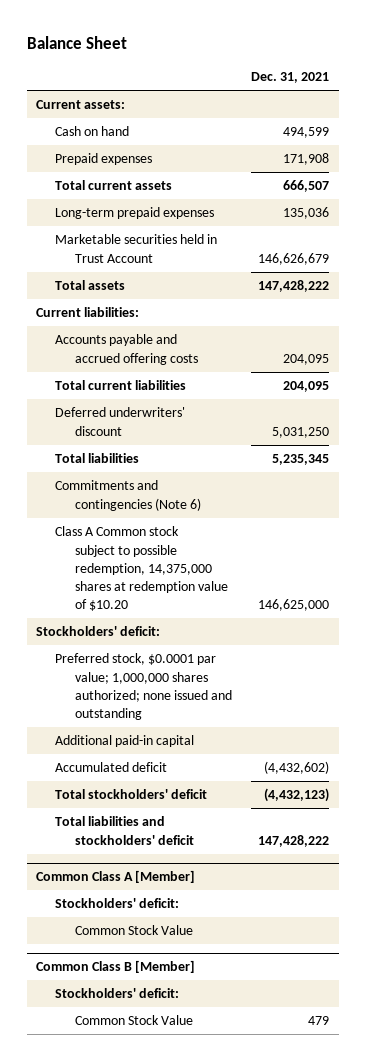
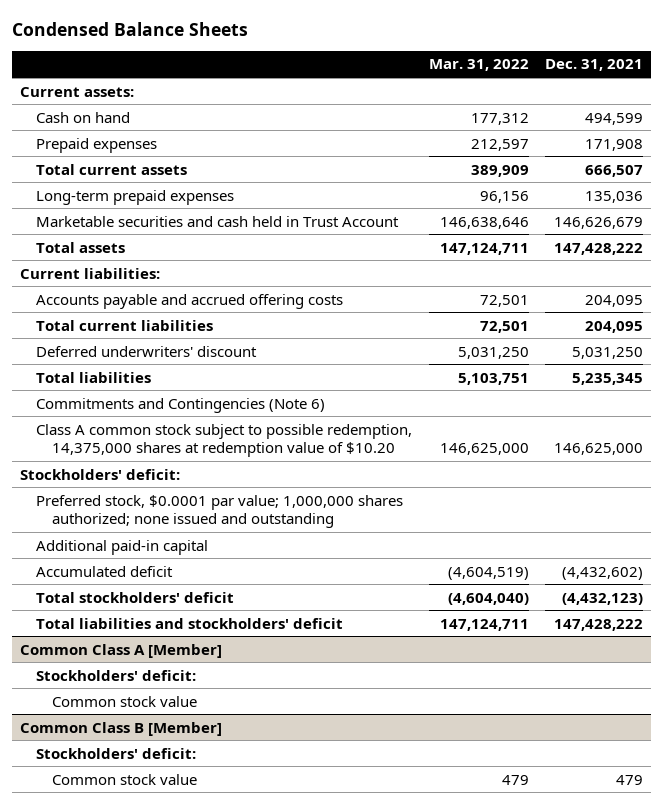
[26,35,127,49] Balance Sheet -> [12,21,249,36] Condensed Balance Sheets
none -> [428,59,529,72] Mar. 31, 2022
[55,234,218,263] Marketable securities held in Trust Account -> [36,215,400,227] Marketable securities and cash held in Trust Account
[55,480,201,511] Commitments and contingencies (Note 6) -> [36,397,326,413] Commitments and Contingencies (Note 6)
[55,526,228,612] Class A Common stock subject to possible redemption, 14,375,000 shares at redemption value of $10.20 -> [36,423,413,457] Class A common stock subject to possible redemption, 14,375,000 shares at redemption value of $10.20
[74,925,193,936] Common Stock Value -> [52,695,198,707] Common stock value
[74,1015,193,1026] Common Stock Value -> [52,773,198,785] Common stock value

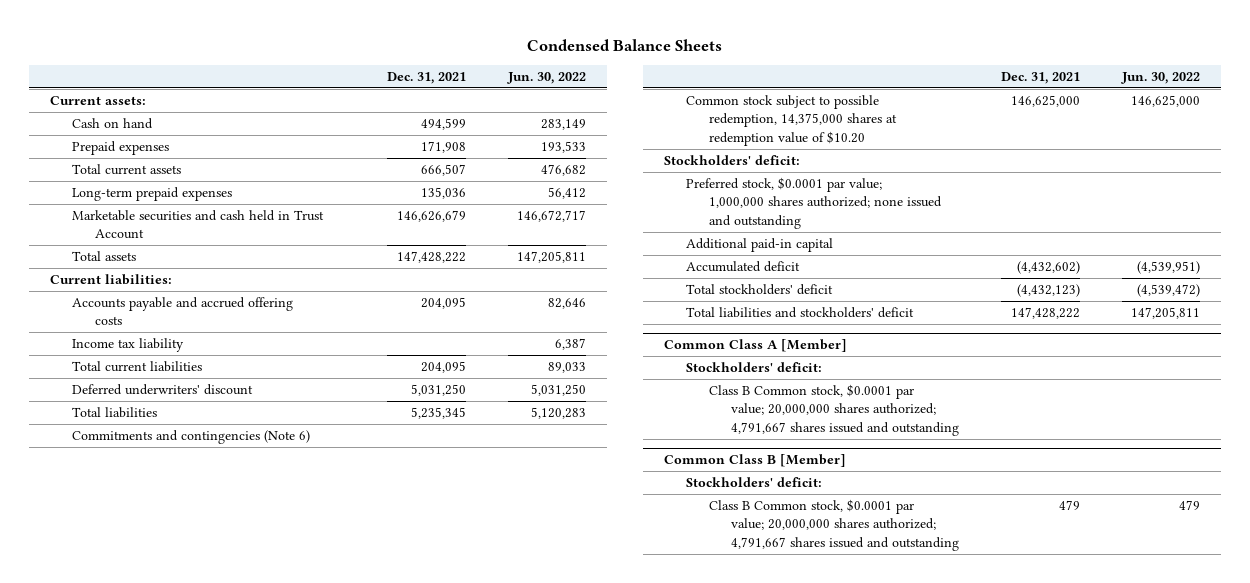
[428,59,529,72] Mar. 31, 2022 -> none
none -> [507,72,587,85] Jun. 30, 2022
none -> [72,337,185,352] Income tax liability
[36,397,326,413] Commitments and Contingencies (Note 6) -> [72,429,311,444] Commitments and contingencies (Note 6)
[36,423,413,457] Class A common stock subject to possible redemption, 14,375,000 shares at redemption value of $10.20 -> [686,94,897,146] Common stock subject to possible redemption, 14,375,000 shares at redemption value of $10.20
[52,695,198,707] Common stock value -> [708,383,960,436] Class B Common stock, $0.0001 par value; 20,000,000 shares authorized; 4,791,667 shares issued and outstanding
[52,773,198,785] Common stock value -> [708,498,960,551] Class B Common stock, $0.0001 par value; 20,000,000 shares authorized; 4,791,667 shares issued and outstanding

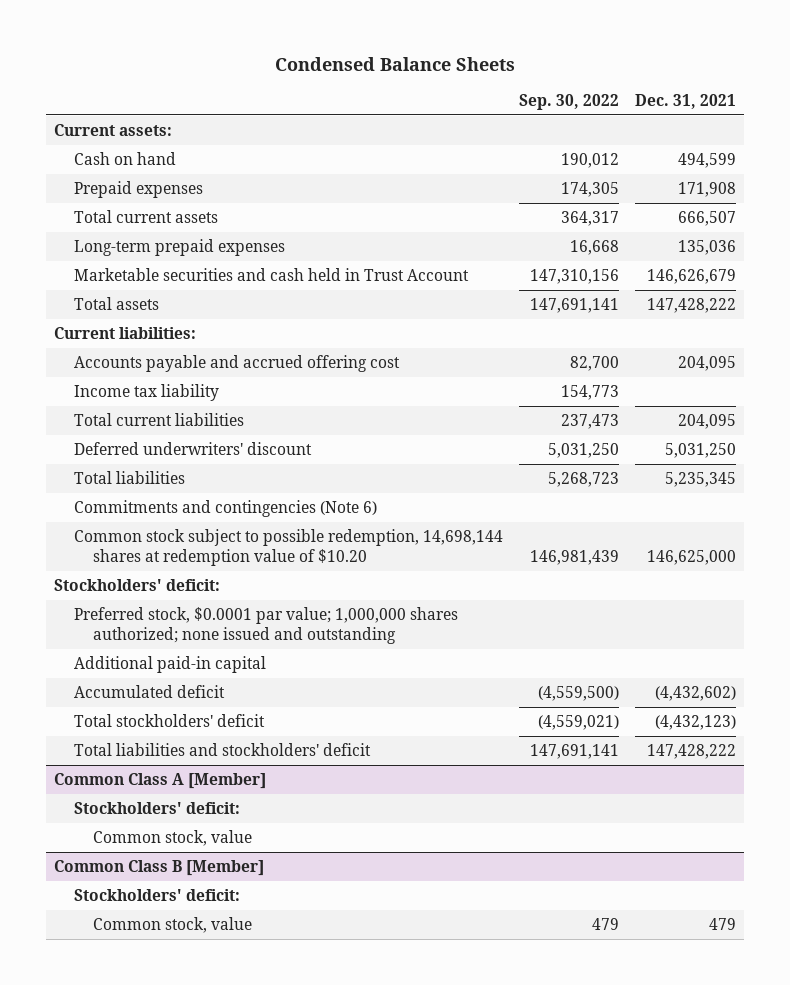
[507,72,587,85] Jun. 30, 2022 -> none
none -> [518,94,619,111] Sep. 30, 2022
[72,296,294,326] Accounts payable and accrued offering costs -> [73,354,400,372] Accounts payable and accrued offering cost
[686,94,897,146] Common stock subject to possible redemption, 14,375,000 shares at redemption value of $10.20 -> [73,528,503,567] Common stock subject to possible redemption, 14,698,144 shares at redemption value of $10.20
[708,383,960,436] Class B Common stock, $0.0001 par value; 20,000,000 shares authorized; 4,791,667 shares issued and outstanding -> [92,829,252,846] Common stock, value
[708,498,960,551] Class B Common stock, $0.0001 par value; 20,000,000 shares authorized; 4,791,667 shares issued and outstanding -> [92,916,252,933] Common stock, value

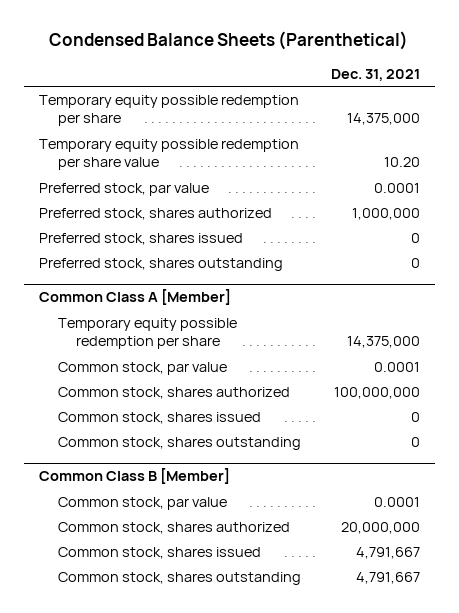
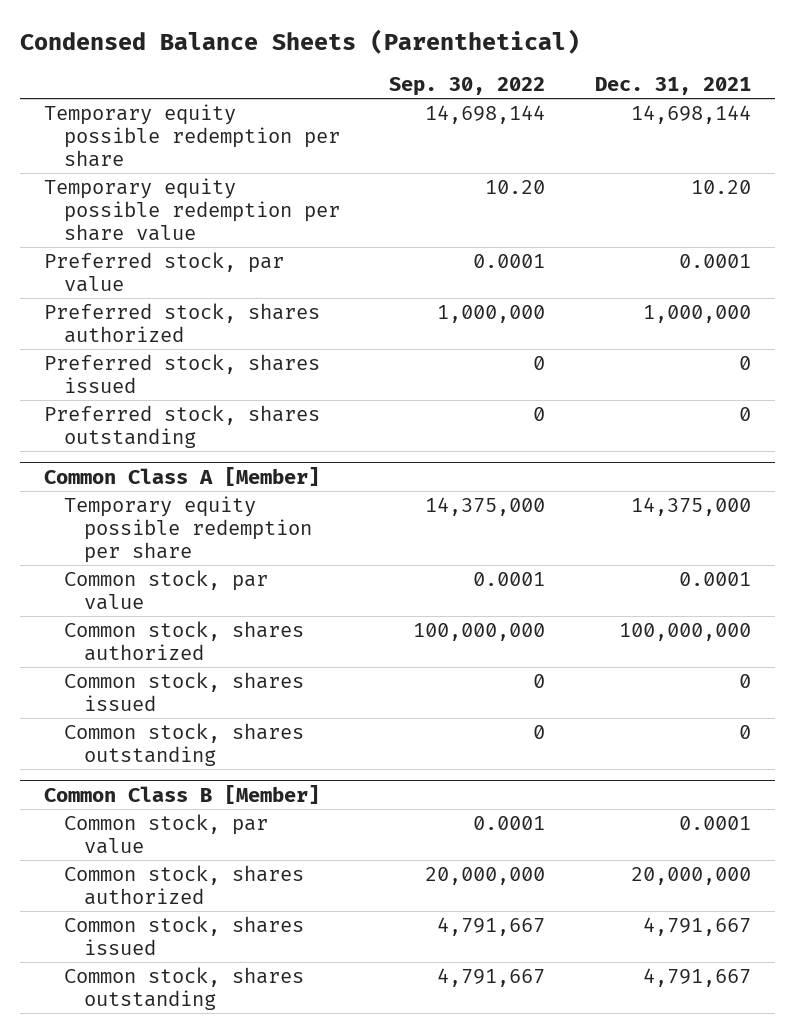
none -> [389,77,546,97] Sep. 30, 2022
[347,113,421,126] 14,375,000 -> [630,105,751,125] 14,698,144

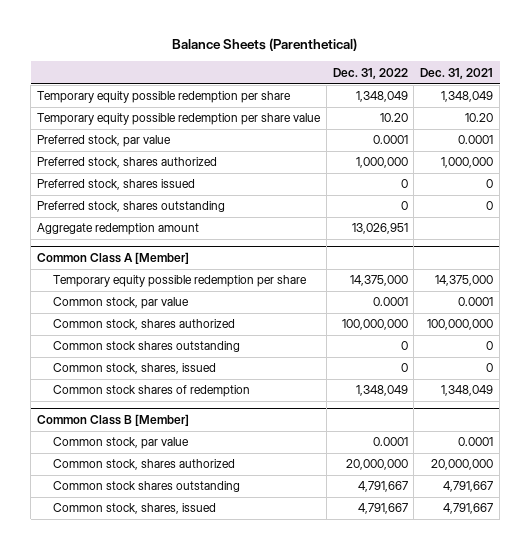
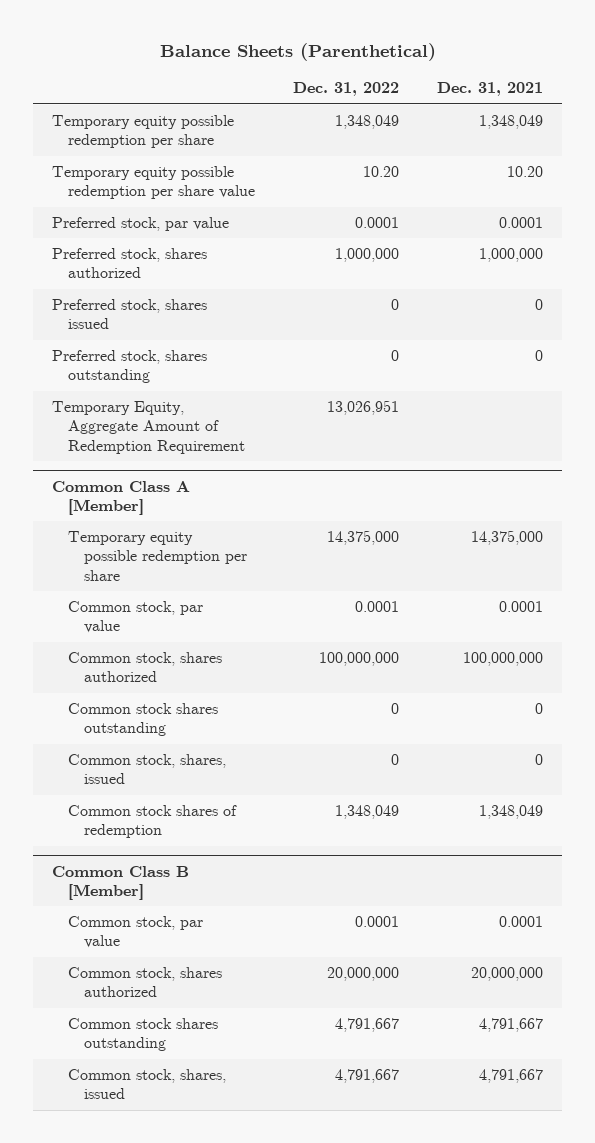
[37,223,200,236] Aggregate redemption amount -> [51,401,245,454] Temporary Equity, Aggregate Amount of Redemption Requirement

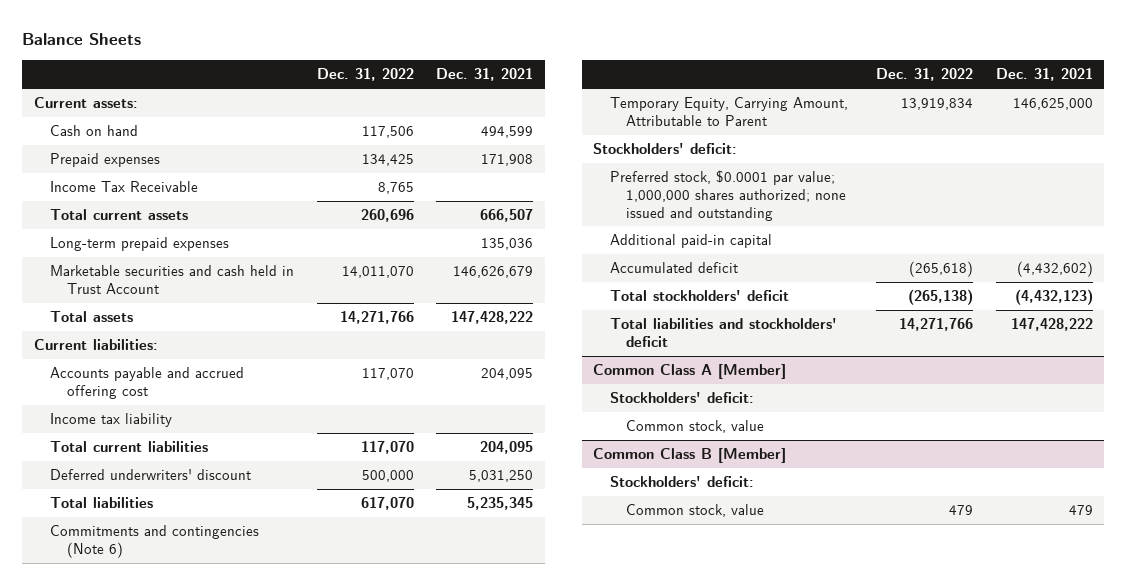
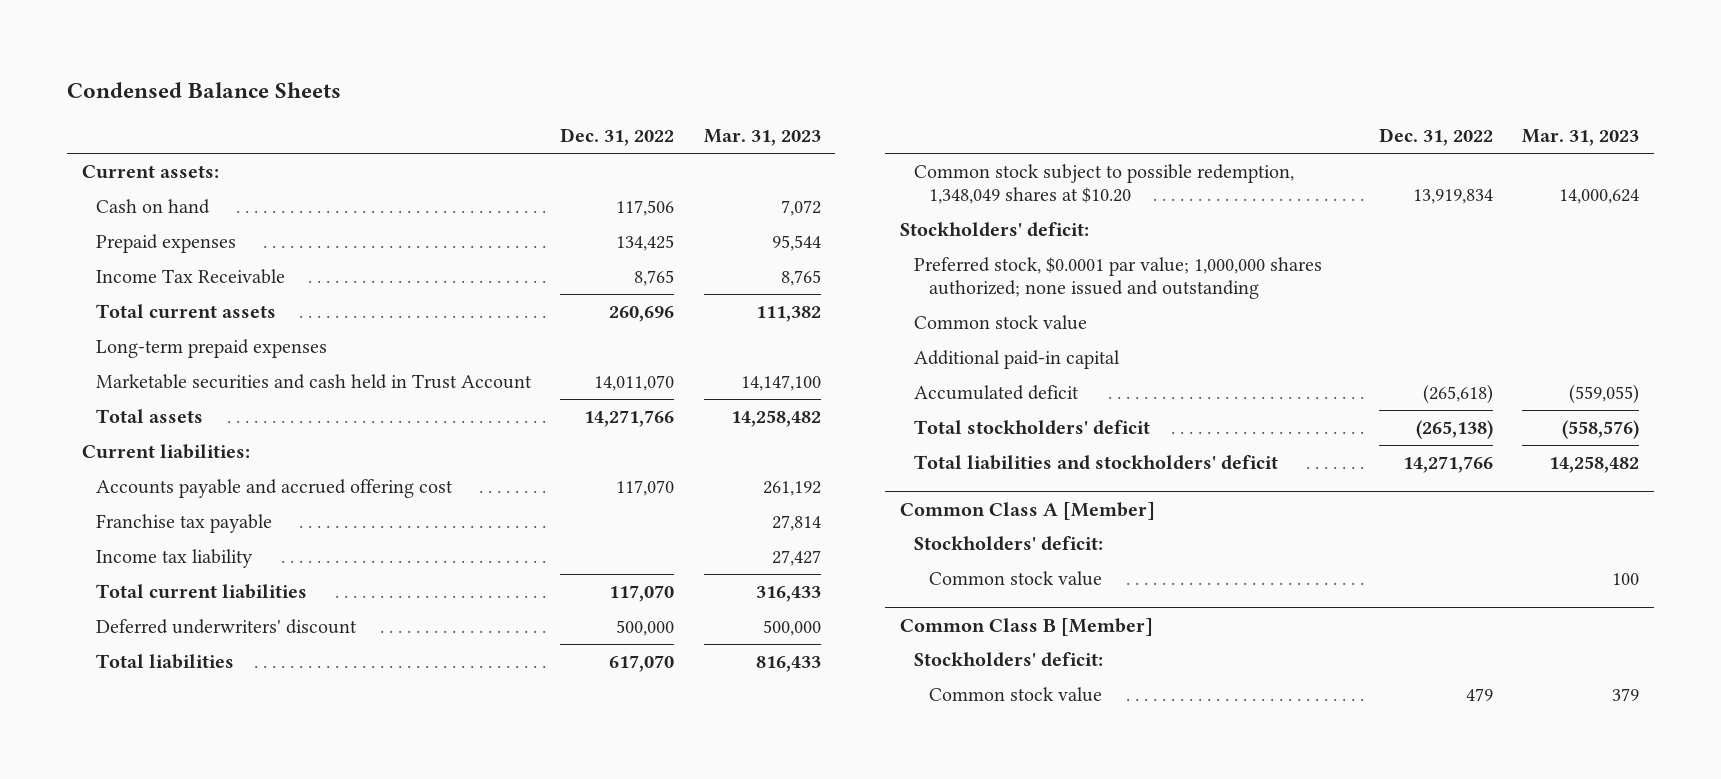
[22,33,142,46] Balance Sheets -> [66,82,341,99] Condensed Balance Sheets
[436,68,534,82] Dec. 31, 2021 -> none
none -> [703,129,821,147] Mar. 31, 2023
none -> [95,513,272,533] Franchise tax payable
[50,525,260,558] Commitments and contingencies (Note 6) -> none
[609,97,848,126] Temporary Equity, Carrying Amount, Attributable to Parent -> [914,163,1295,205] Common stock subject to possible redemption, 1,348,049 shares at $10.20
none -> [914,314,1088,330] Common stock value
[626,420,765,434] Common stock, value -> [928,570,1102,586] Common stock value
[626,504,765,518] Common stock, value -> [928,686,1102,702] Common stock value

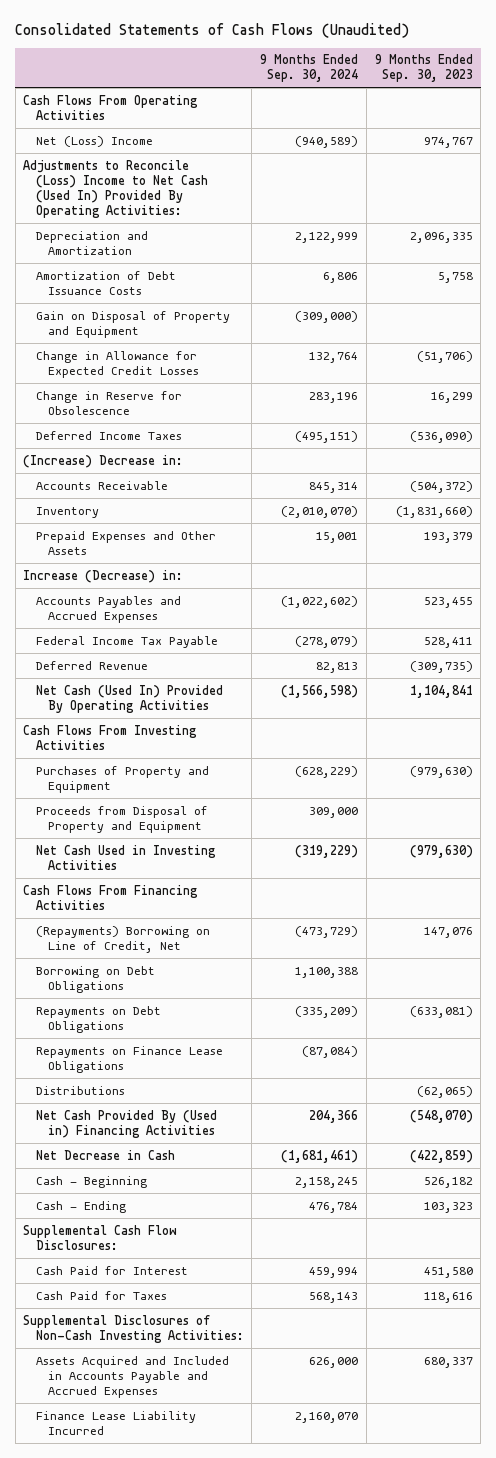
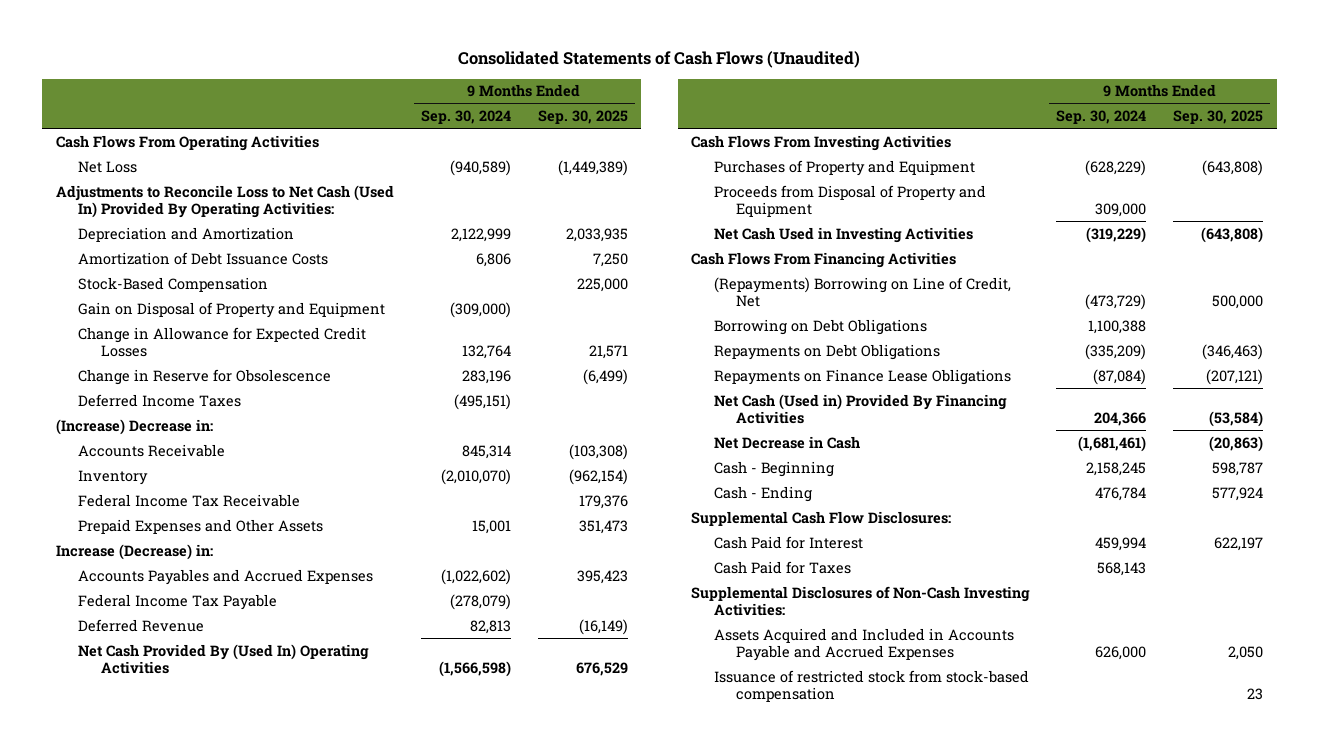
[374,54,473,83] 9 Months Ended Sep. 30, 2023 -> none
none -> [537,109,628,124] Sep. 30, 2025
[35,135,153,147] Net (Loss) Income -> [78,160,138,173] Net Loss
[23,159,208,219] Adjustments to Reconcile (Loss) Income to Net Cash (Used In) Provided By Operating Activities: -> [55,184,394,219] Adjustments to Reconcile Loss to Net Cash (Used In) Provided By Operating Activities:
none -> [78,276,269,292] Stock-Based Compensation
none -> [78,493,301,507] Federal Income Tax Receivable
[35,684,223,713] Net Cash (Used In) Provided By Operating Activities -> [78,643,370,675] Net Cash Provided By (Used In) Operating Activities
[35,1085,125,1095] Distributions -> none
[35,1109,217,1138] Net Cash Provided By (Used in) Financing Activities -> [713,393,1007,425] Net Cash (Used in) Provided By Financing Activities
[35,1410,196,1435] Finance Lease Liability Incurred -> none
none -> [713,669,1029,703] Issuance of restricted stock from stock-based compensation

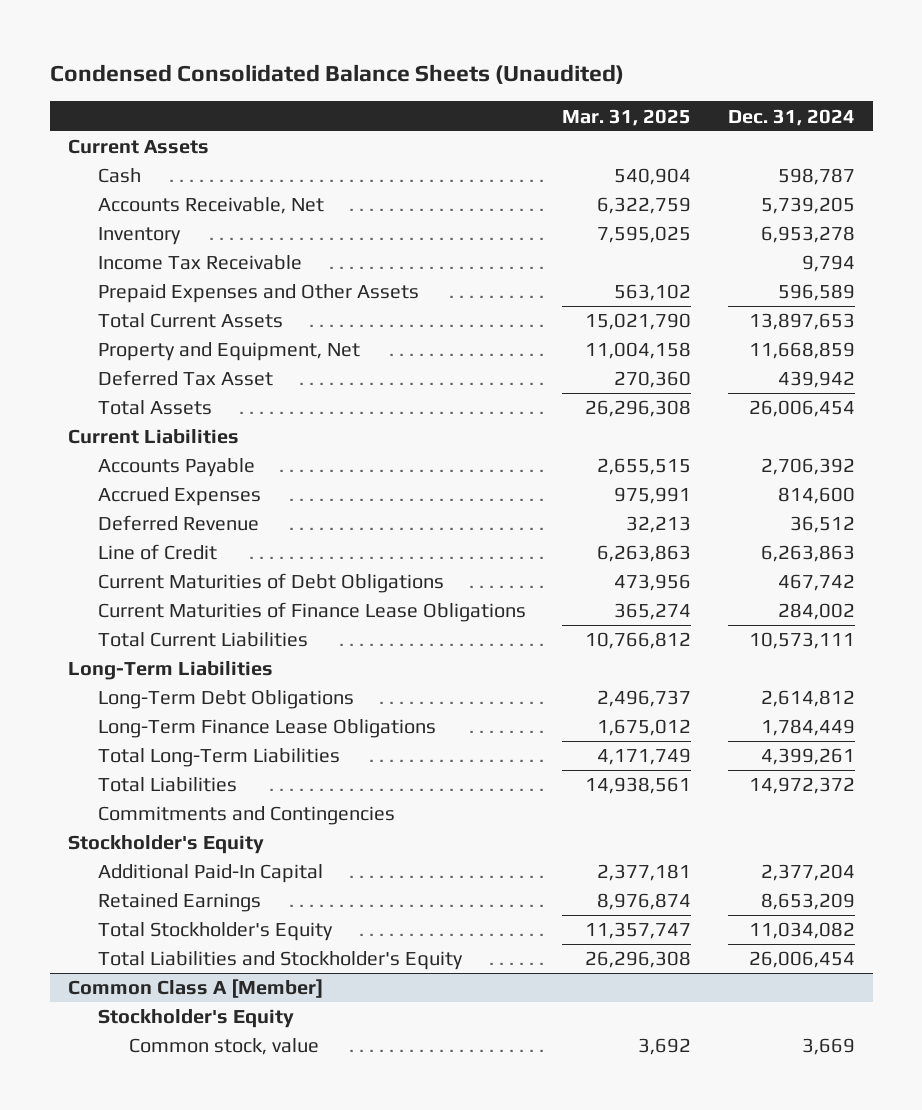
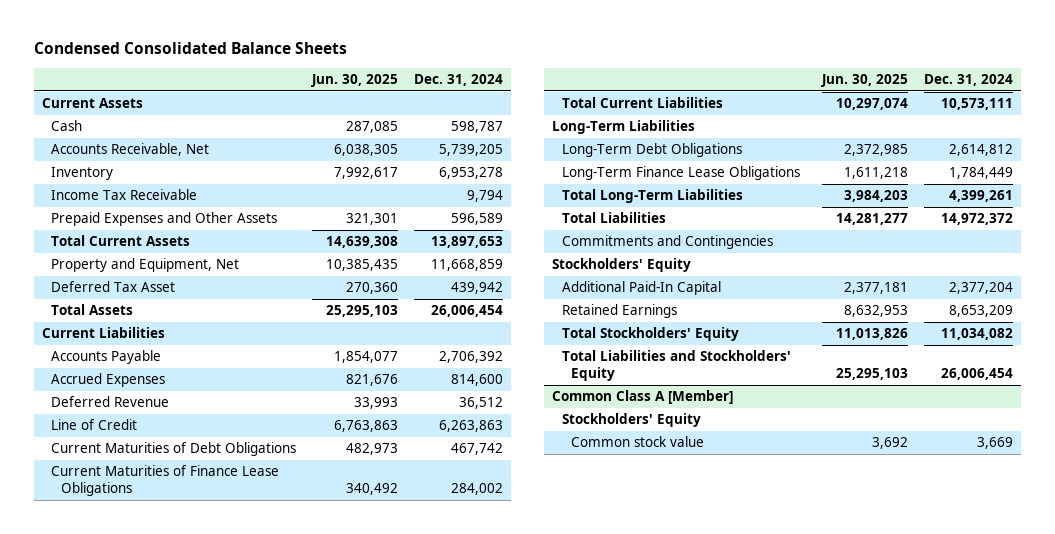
[49,64,624,85] Condensed Consolidated Balance Sheets (Unaudited) -> [33,42,347,55] Condensed Consolidated Balance Sheets
[562,108,692,126] Mar. 31, 2025 -> none
none -> [310,74,398,88] Jun. 30, 2025
[67,835,264,855] Stockholder's Equity -> [551,258,691,273] Stockholders' Equity
[98,922,334,942] Total Stockholder's Equity -> [561,327,739,342] Total Stockholders' Equity
[98,951,464,971] Total Liabilities and Stockholder's Equity -> [561,350,791,382] Total Liabilities and Stockholders' Equity
[98,1009,295,1029] Stockholder's Equity -> [561,413,701,428] Stockholders' Equity
[128,1038,319,1056] Common stock, value -> [571,436,705,448] Common stock value

